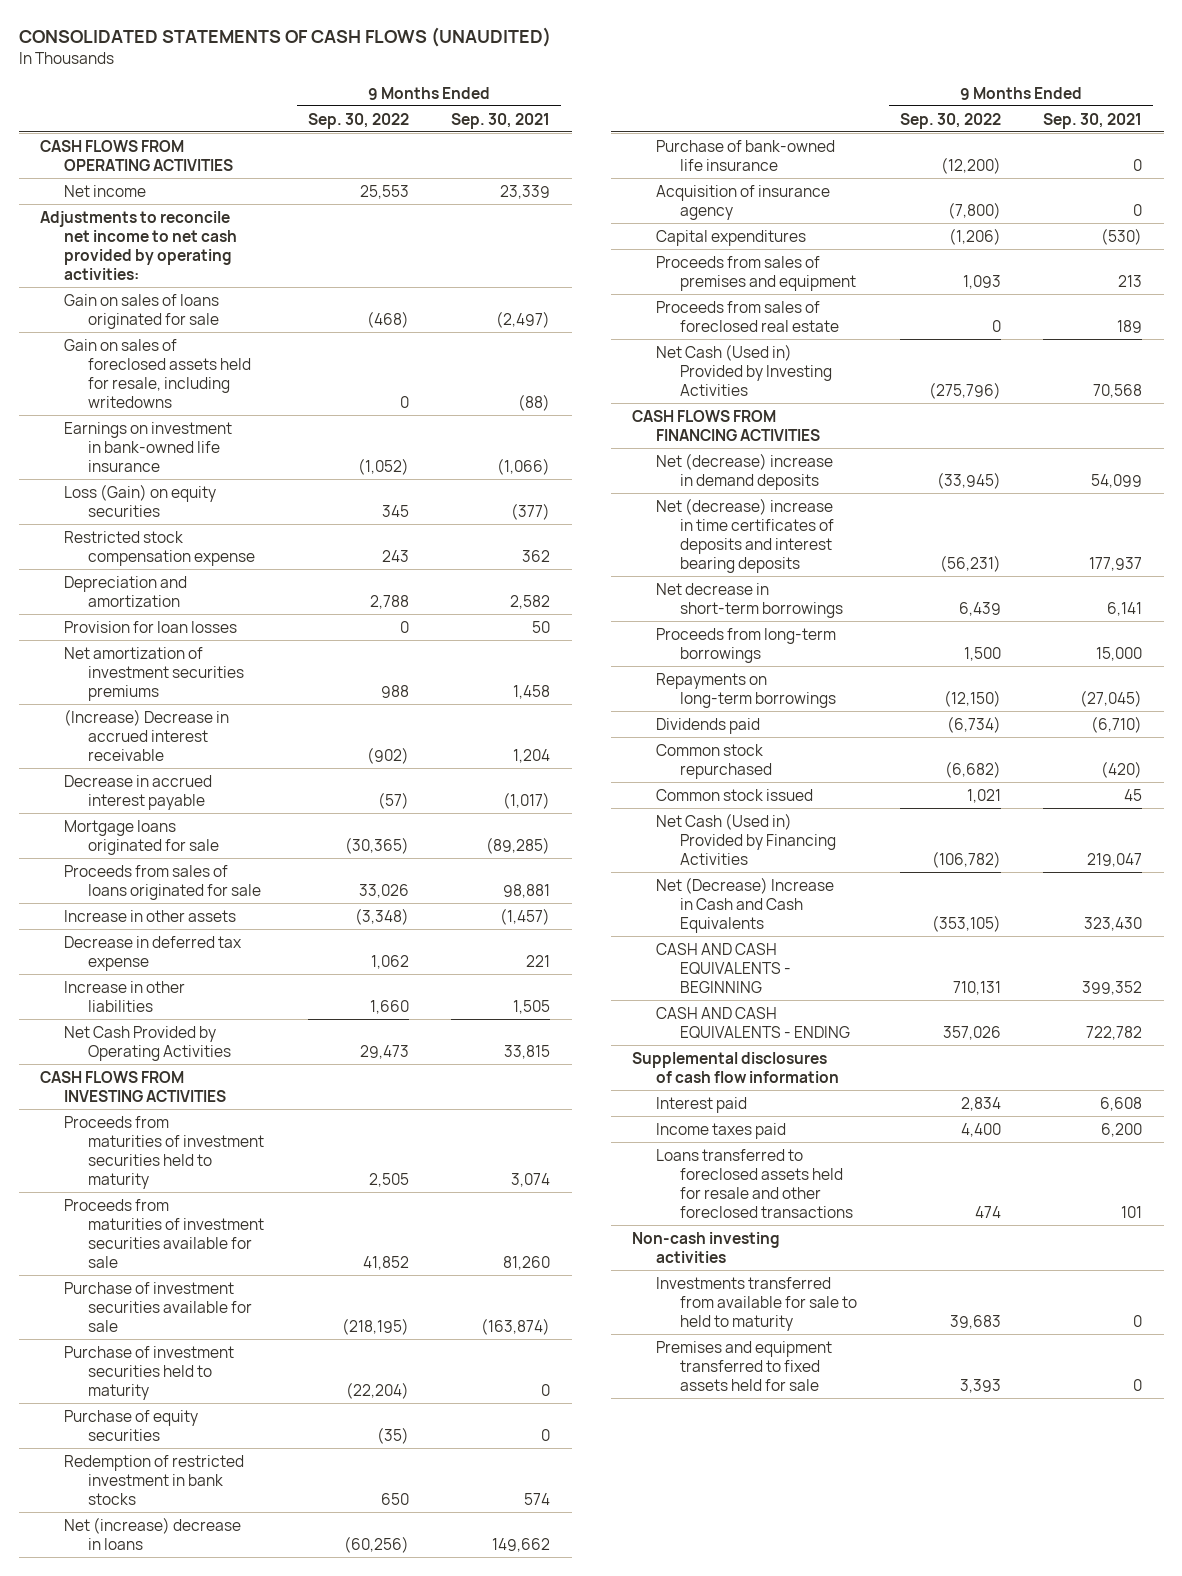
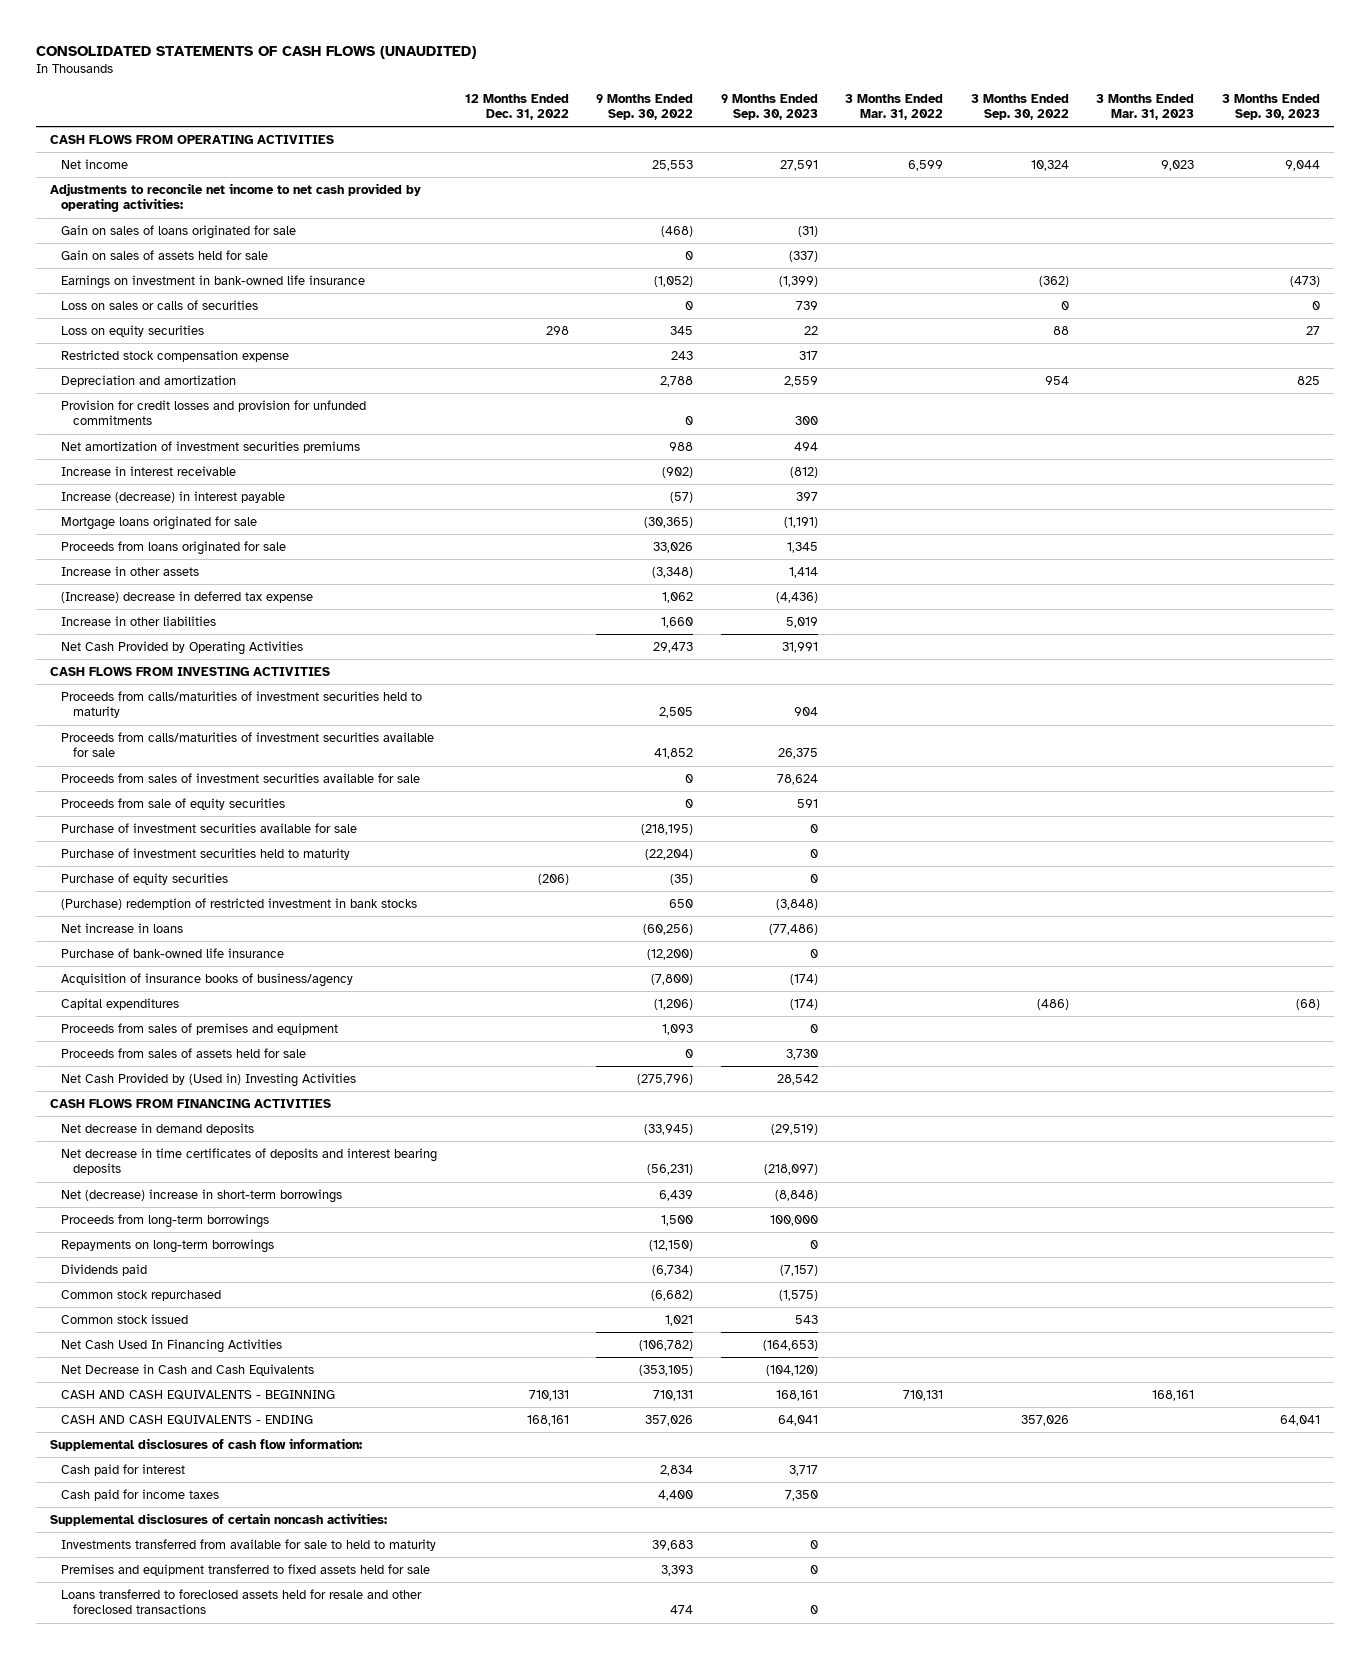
[451,112,551,129] Sep. 30, 2021 -> none
none -> [464,93,569,120] 12 Months Ended Dec. 31, 2022
none -> [720,93,818,120] 9 Months Ended Sep. 30, 2023
none -> [845,93,944,120] 3 Months Ended Mar. 31, 2022
none -> [970,93,1069,120] 3 Months Ended Sep. 30, 2022
none -> [1096,93,1195,120] 3 Months Ended Mar. 31, 2023
none -> [1221,93,1320,120] 3 Months Ended Sep. 30, 2023
[63,338,251,408] Gain on sales of foreclosed assets held for resale, including writedowns -> [61,249,269,260] Gain on sales of assets held for sale
none -> [61,299,259,310] Loss on sales or calls of securities
[63,483,216,517] Loss (Gain) on equity securities -> [61,324,205,337] Loss on equity securities
[63,620,237,633] Provision for loan losses -> none
none -> [61,399,367,426] Provision for credit losses and provision for unfunded commitments
[63,708,229,761] (Increase) Decrease in accrued interest receivable -> [61,465,237,476] Increase in interest receivable
[63,774,212,810] Decrease in accrued interest payable -> [61,490,286,503] Increase (decrease) in interest payable
[63,864,261,900] Proceeds from sales of loans originated for sale -> [61,540,287,555] Proceeds from loans originated for sale
[63,935,242,971] Decrease in deferred tax expense -> [61,590,314,603] (Increase) decrease in deferred tax expense
[63,1115,264,1189] Proceeds from maturities of investment securities held to maturity -> [61,690,423,719] Proceeds from calls/maturities of investment securities held to maturity
[63,1198,264,1268] Proceeds from maturities of investment securities available for sale -> [61,731,435,758] Proceeds from calls/maturities of investment securities available for sale
none -> [61,772,421,783] Proceeds from sales of investment securities available for sale
none -> [61,797,286,810] Proceeds from sale of equity securities
[63,1454,244,1505] Redemption of restricted investment in bank stocks -> [61,897,418,910] (Purchase) redemption of restricted investment in bank stocks
[63,1516,241,1550] Net (increase) decrease in loans -> [61,922,184,933] Net increase in loans
[656,184,831,220] Acquisition of insurance agency -> [61,972,354,987] Acquisition of insurance books of business/agency
[656,300,839,332] Proceeds from sales of foreclosed real estate -> none
none -> [61,1047,307,1058] Proceeds from sales of assets held for sale
[656,343,832,396] Net Cash (Used in) Provided by Investing Activities -> [61,1072,357,1087] Net Cash Provided by (Used in) Investing Activities
[656,452,834,490] Net (decrease) increase in demand deposits -> [61,1122,255,1135] Net decrease in demand deposits
[656,497,834,573] Net (decrease) increase in time certificates of deposits and interest bearing deposits -> [61,1147,438,1176] Net decrease in time certificates of deposits and interest bearing deposits
[656,582,843,618] Net decrease in short-term borrowings -> [61,1188,343,1203] Net (decrease) increase in short-term borrowings
[656,812,836,865] Net Cash (Used in) Provided by Financing Activities -> [61,1338,283,1353] Net Cash Used In Financing Activities
[656,876,835,933] Net (Decrease) Increase in Cash and Cash Equivalents -> [61,1363,315,1376] Net Decrease in Cash and Cash Equivalents
[632,1051,840,1083] Supplemental disclosures of cash flow information -> [49,1437,362,1451] Supplemental disclosures of cash flow information:
[656,1096,748,1113] Interest paid -> [61,1463,186,1476] Cash paid for interest
[656,1122,787,1139] Income taxes paid -> [61,1488,220,1501] Cash paid for income taxes
[632,1231,781,1263] Non-cash investing activities -> [49,1512,387,1526] Supplemental disclosures of certain noncash activities:
[656,1148,853,1218] Loans transferred to foreclosed assets held for resale and other foreclosed transactions -> [61,1588,423,1615] Loans transferred to foreclosed assets held for resale and other foreclosed transactions

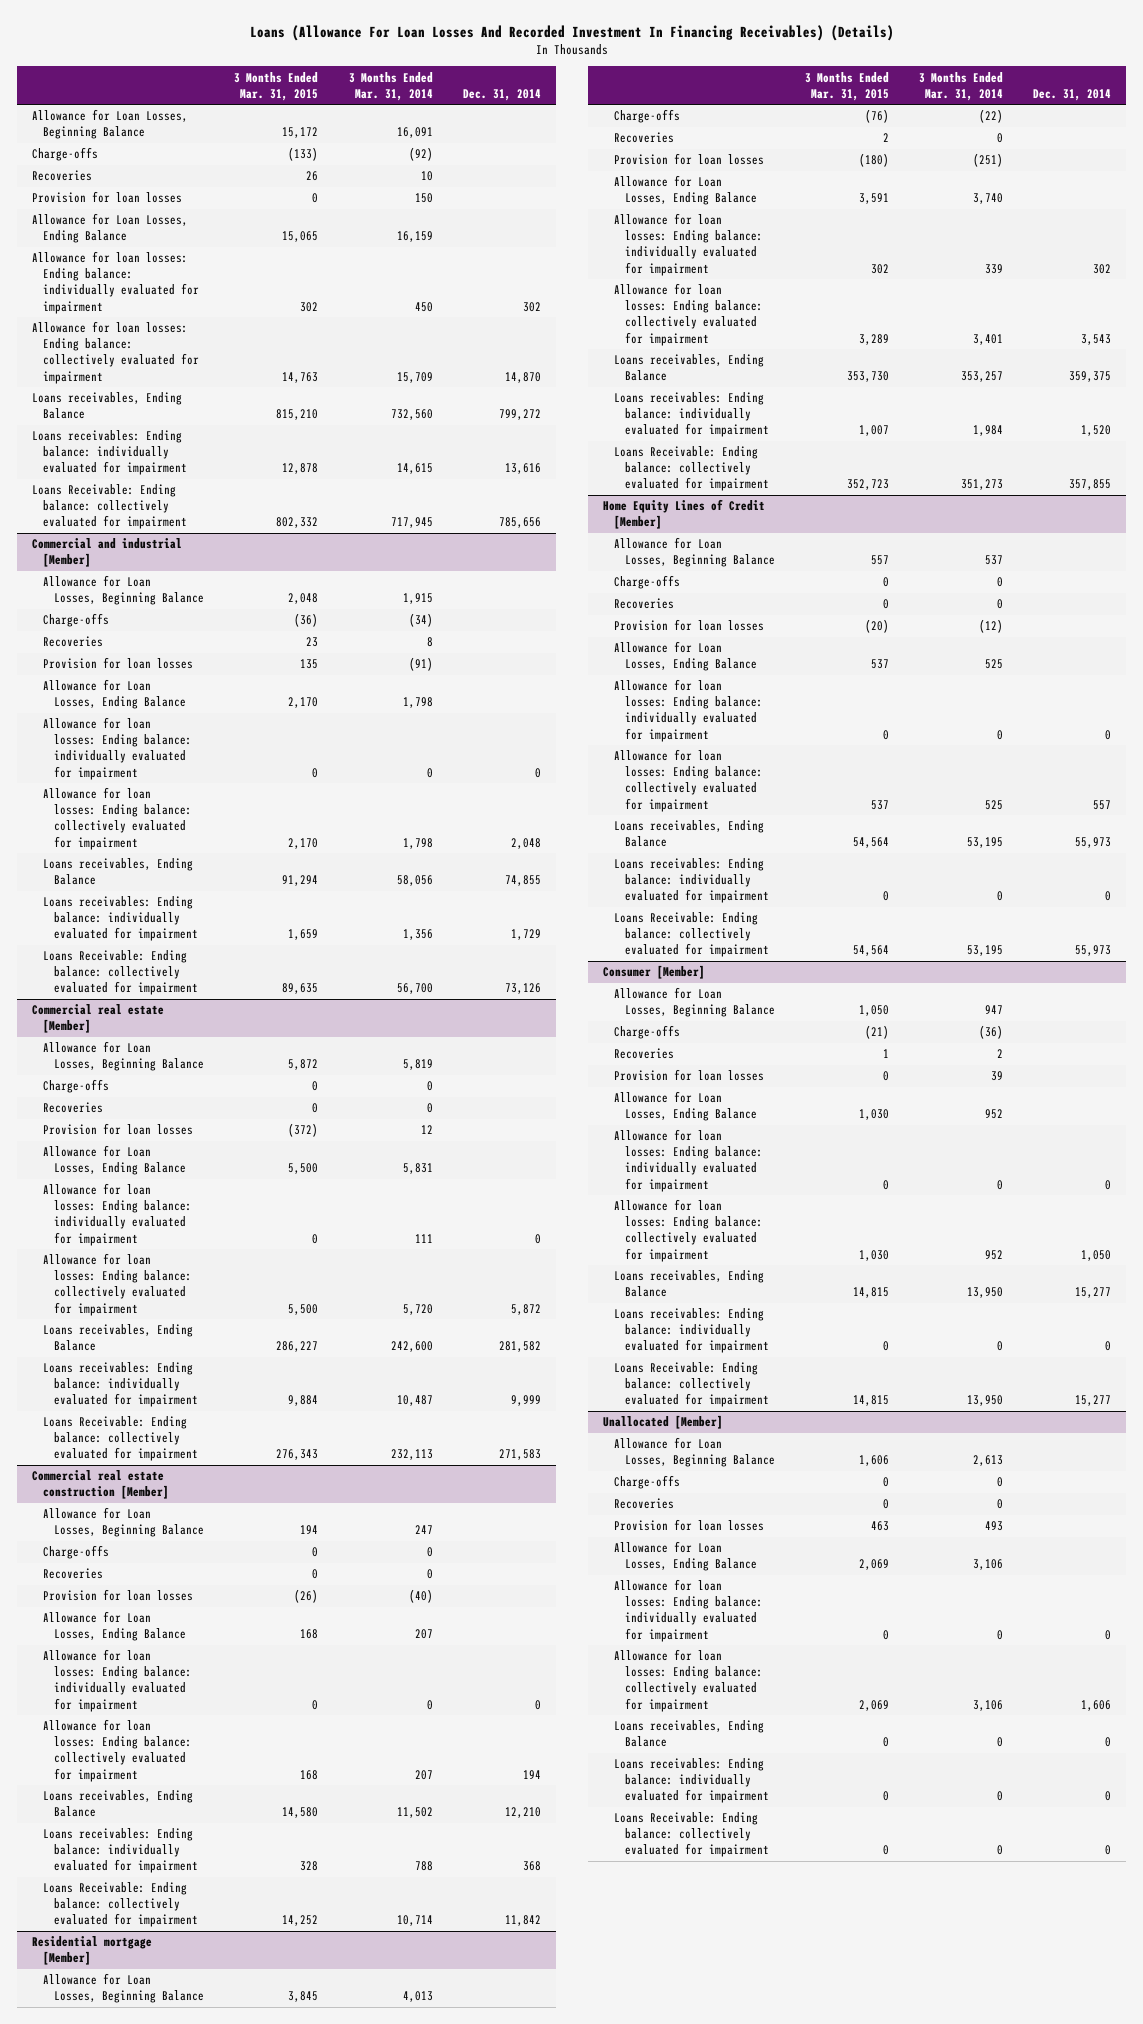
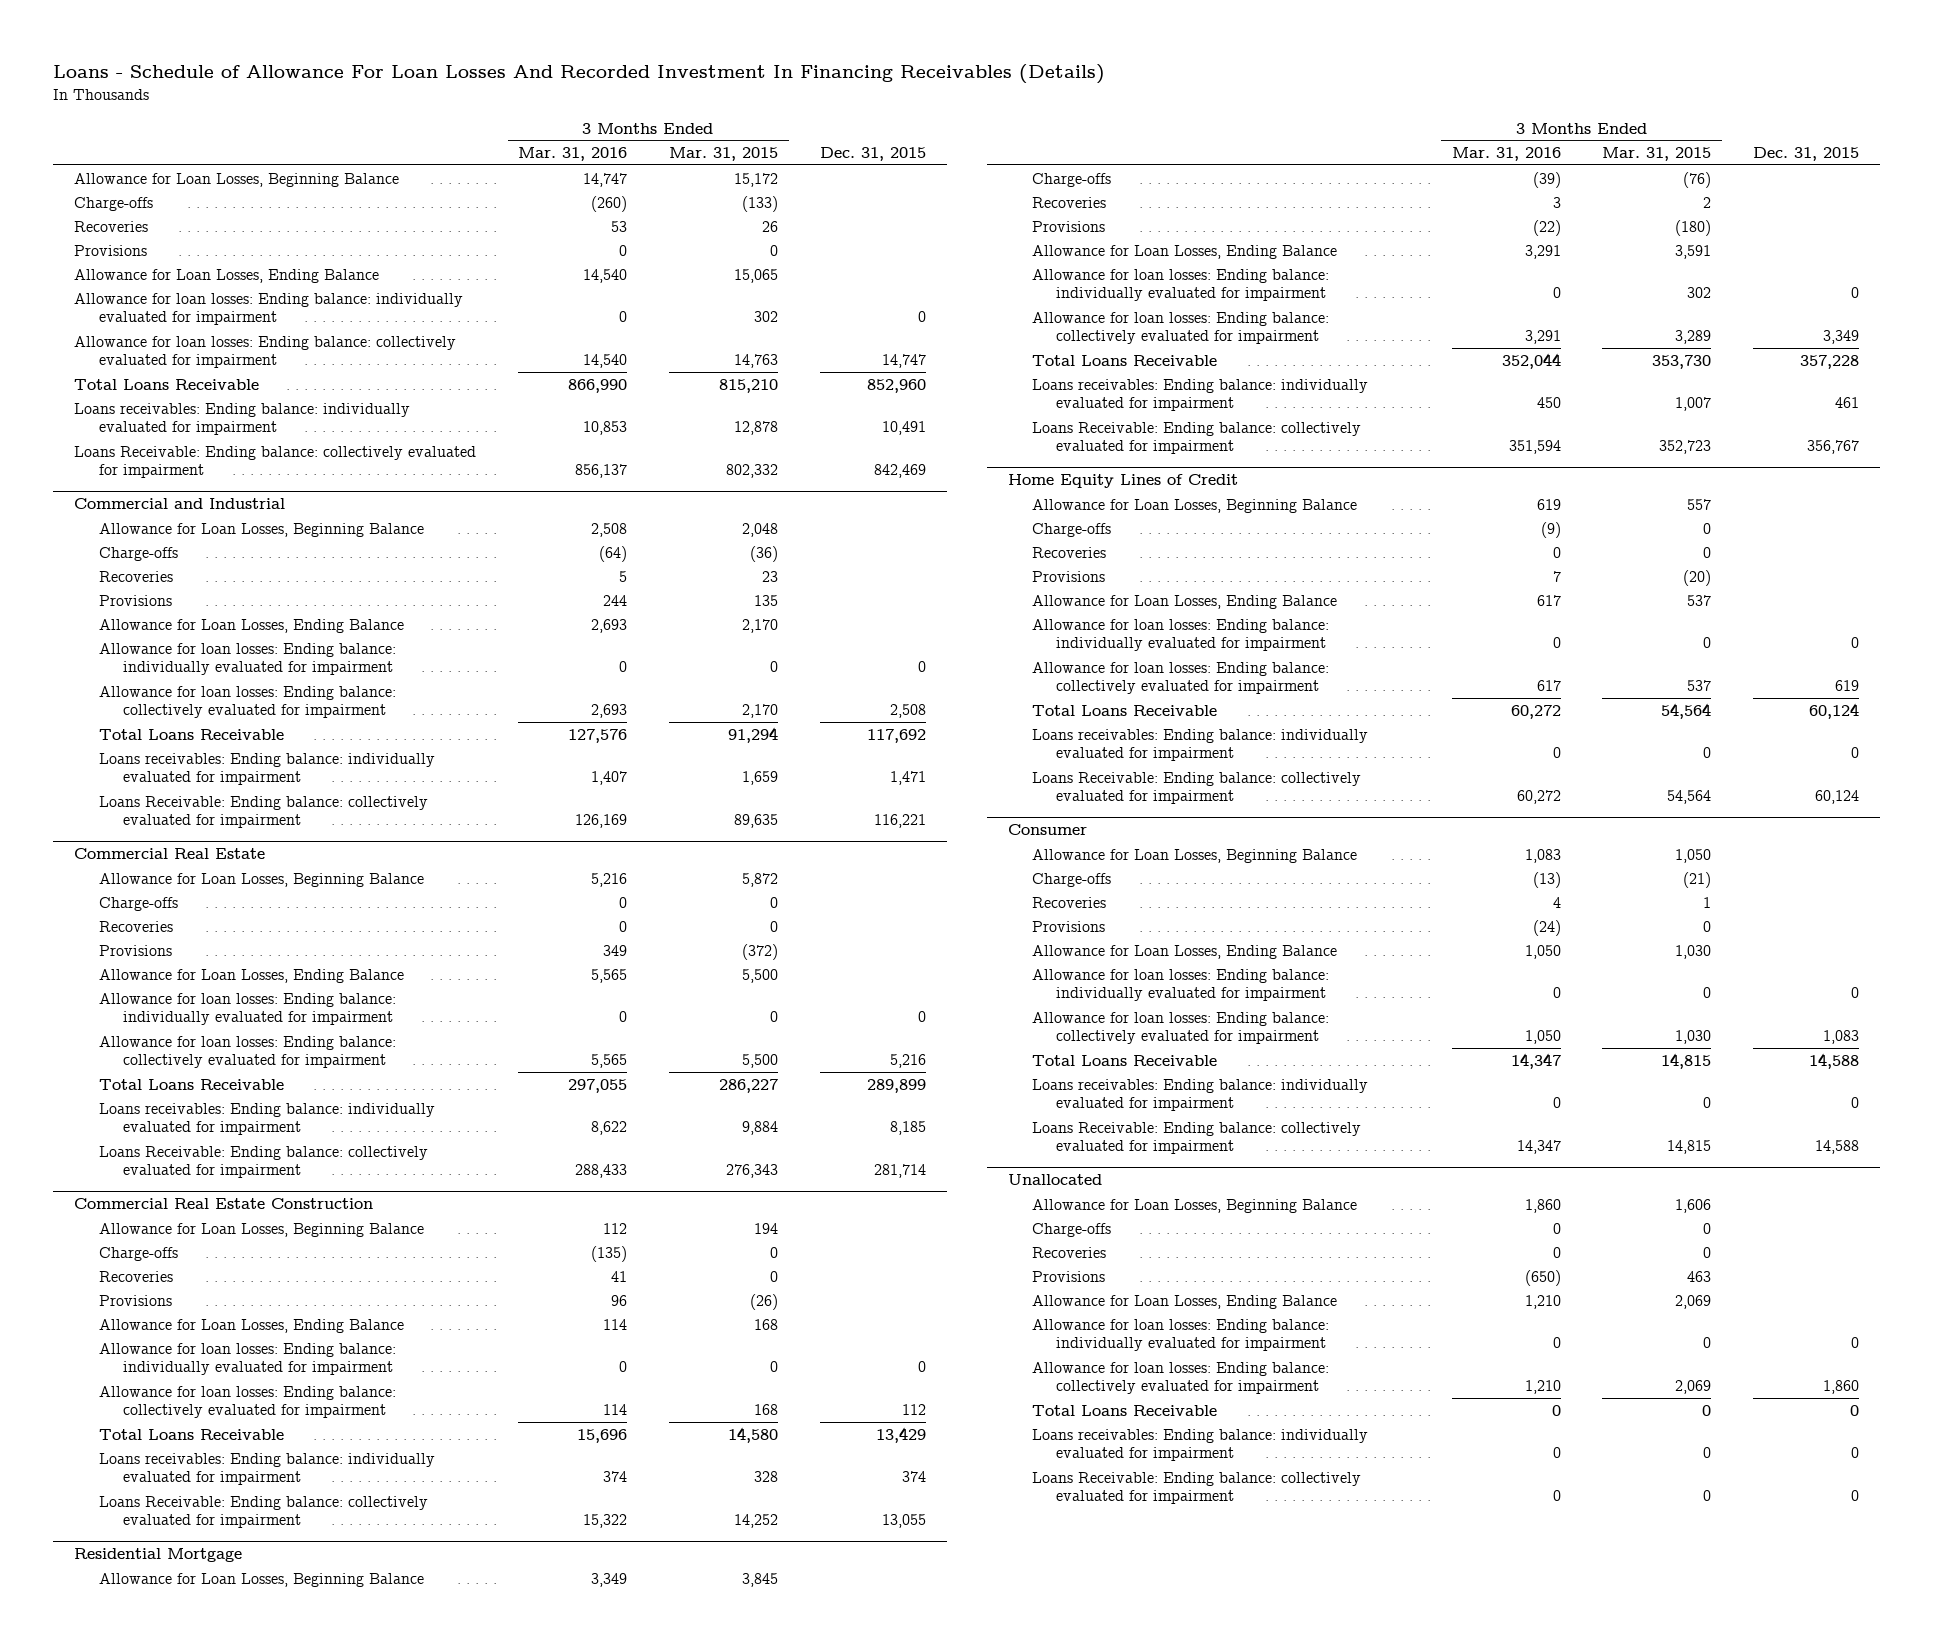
[249,24,894,41] Loans (Allowance For Loan Losses And Recorded Investment In Financing Receivables) (Details) -> [53,64,1106,85] Loans - Schedule of Allowance For Loan Losses And Recorded Investment In Financing Receivables (Details)
[348,71,433,101] 3 Months Ended Mar. 31, 2014 -> none
[462,88,541,101] Dec. 31, 2014 -> none
none -> [518,147,628,162] Mar. 31, 2016
none -> [819,147,926,162] Dec. 31, 2015
[32,191,183,204] Provision for loan losses -> [74,244,148,256] Provisions
[32,392,183,420] Loans receivables, Ending Balance -> [74,378,260,390] Total Loans Receivable
[32,538,183,568] Commercial and industrial [Member] -> [74,498,286,510] Commercial and Industrial
[43,657,194,670] Provision for loan losses -> [98,594,172,606] Provisions
[43,858,194,886] Loans receivables, Ending Balance -> [98,728,284,740] Total Loans Receivable
[32,1004,165,1034] Commercial real estate [Member] -> [74,848,266,860] Commercial Real Estate
[43,1123,194,1136] Provision for loan losses -> [98,944,172,956] Provisions
[43,1324,194,1352] Loans receivables, Ending Balance -> [98,1078,284,1090] Total Loans Receivable
[32,1470,170,1500] Commercial real estate construction [Member] -> [74,1198,374,1210] Commercial Real Estate Construction
[43,1589,194,1602] Provision for loan losses -> [98,1294,172,1306] Provisions
[43,1790,194,1818] Loans receivables, Ending Balance -> [98,1428,284,1440] Total Loans Receivable
[32,1936,153,1966] Residential mortgage [Member] -> [74,1548,243,1563] Residential Mortgage
[613,153,764,166] Provision for loan losses -> [1032,220,1106,232] Provisions
[613,354,764,382] Loans receivables, Ending Balance -> [1032,354,1218,366] Total Loans Receivable
[602,499,765,530] Home Equity Lines of Credit [Member] -> [1007,474,1238,489] Home Equity Lines of Credit
[613,619,764,632] Provision for loan losses -> [1032,570,1106,582] Provisions
[613,820,764,848] Loans receivables, Ending Balance -> [1032,704,1218,716] Total Loans Receivable
[602,965,705,980] Consumer [Member] -> [1007,824,1087,836] Consumer
[613,1069,764,1082] Provision for loan losses -> [1032,920,1106,932] Provisions
[613,1270,764,1298] Loans receivables, Ending Balance -> [1032,1054,1218,1066] Total Loans Receivable
[602,1415,723,1430] Unallocated [Member] -> [1007,1174,1102,1186] Unallocated
[613,1519,764,1532] Provision for loan losses -> [1032,1270,1106,1282] Provisions
[613,1720,764,1748] Loans receivables, Ending Balance -> [1032,1404,1218,1416] Total Loans Receivable

